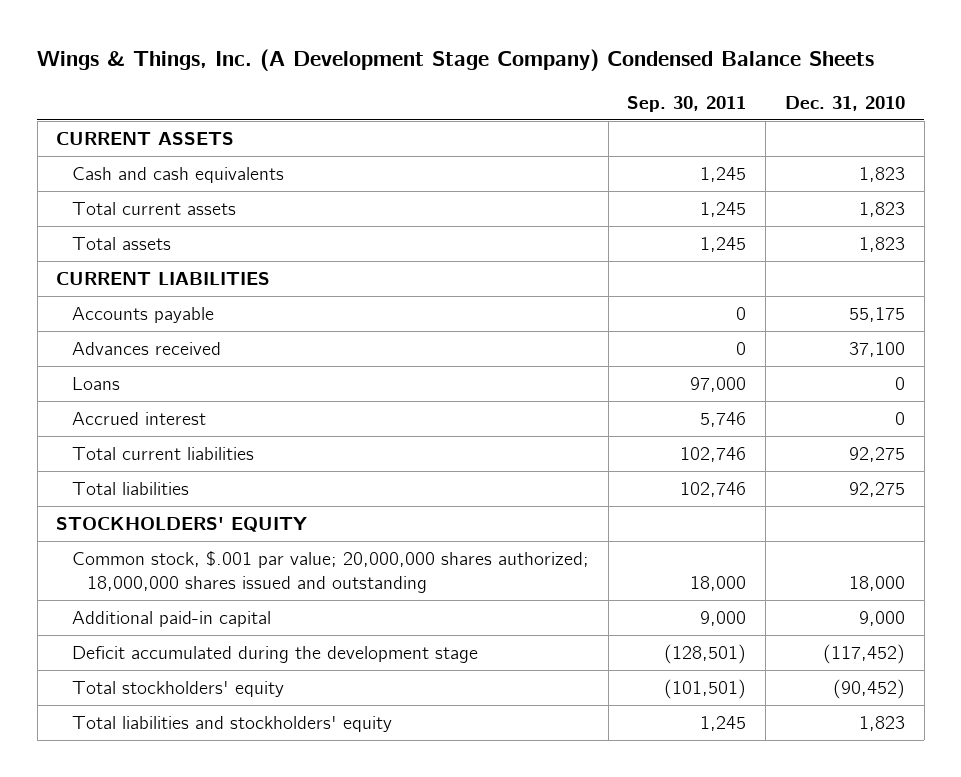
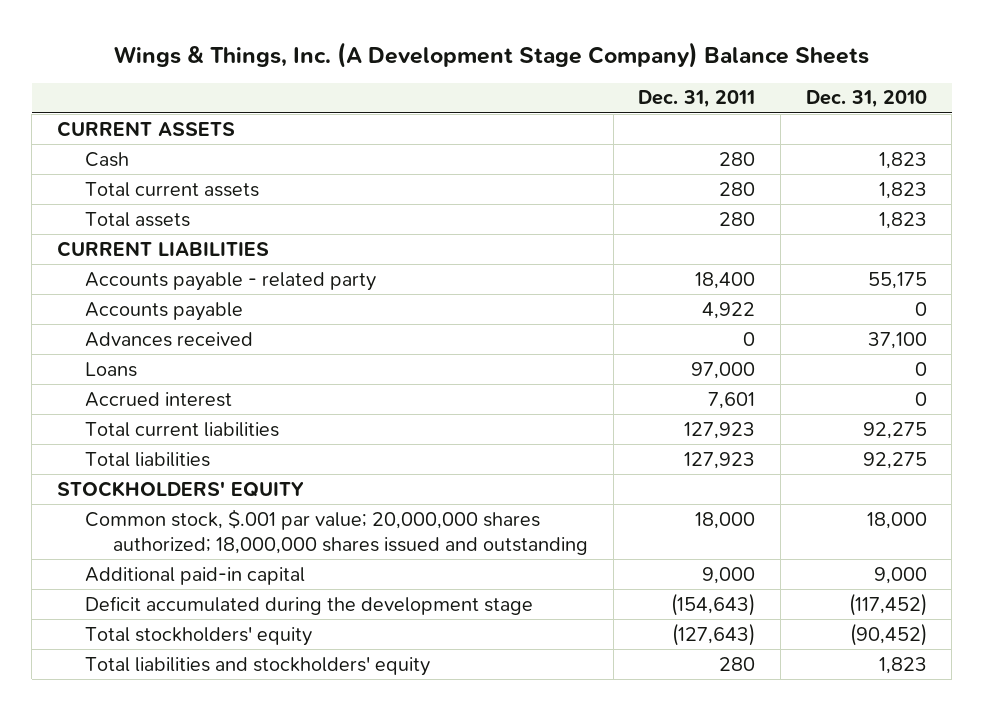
[37,48,875,71] Wings & Things, Inc. (A Development Stage Company) Condensed Balance Sheets -> [113,41,869,68] Wings & Things, Inc. (A Development Stage Company) Balance Sheets
[627,95,747,112] Sep. 30, 2011 -> none
none -> [638,90,756,109] Dec. 31, 2011
[71,167,284,184] Cash and cash equivalents -> [84,151,129,167] Cash
none -> [84,271,376,291] Accounts payable - related party
[848,307,905,323] 55,175 -> [914,301,927,316] 0

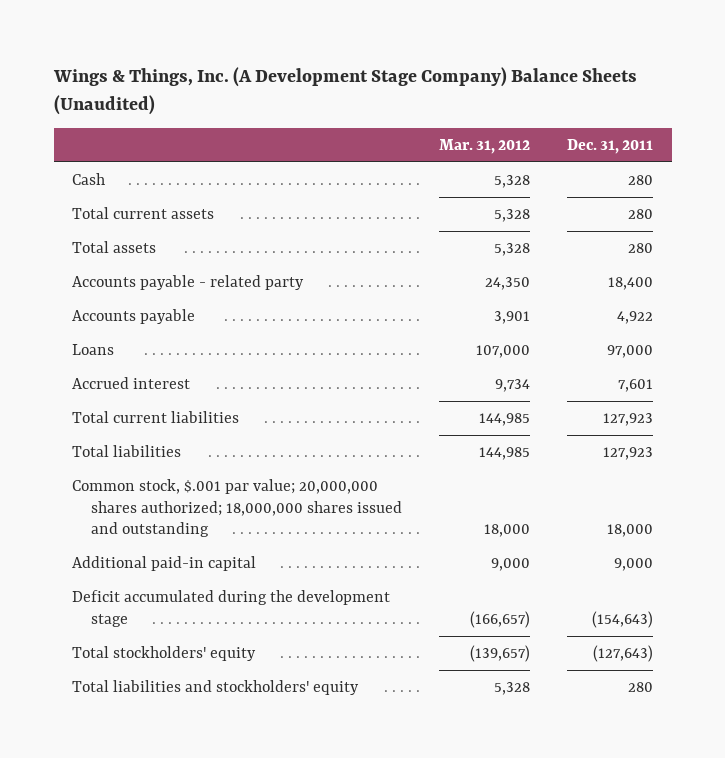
[113,41,869,68] Wings & Things, Inc. (A Development Stage Company) Balance Sheets -> [52,66,637,115] Wings & Things, Inc. (A Development Stage Company) Balance Sheets (Unaudited)
[805,90,927,109] Dec. 31, 2010 -> none
none -> [438,139,530,155] Mar. 31, 2012
[56,120,235,137] CURRENT ASSETS -> none
[56,240,269,257] CURRENT LIABILITIES -> none
[84,331,253,347] Advances received -> none
[56,480,304,497] STOCKHOLDERS' EQUITY -> none

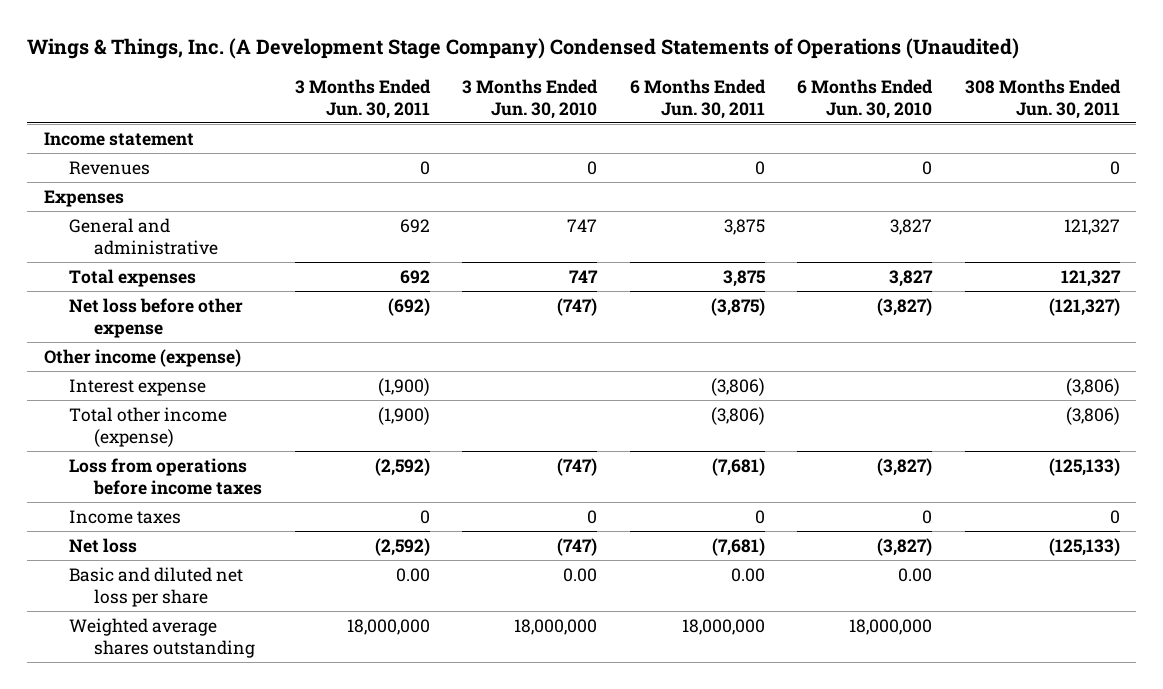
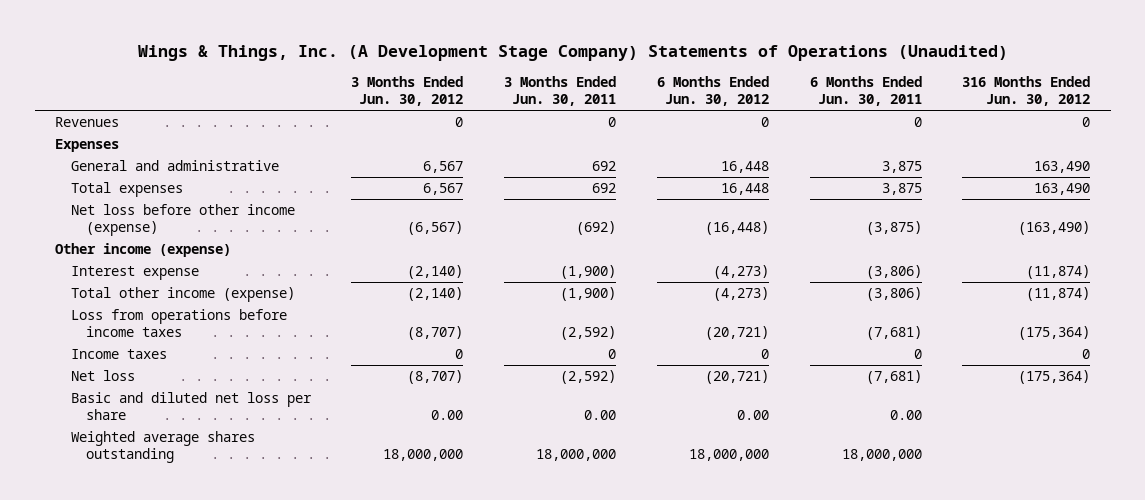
[27,38,1020,60] Wings & Things, Inc. (A Development Stage Company) Condensed Statements of Operations (Unaudited) -> [137,44,1008,61] Wings & Things, Inc. (A Development Stage Company) Statements of Operations (Unaudited)
[462,78,599,119] 3 Months Ended Jun. 30, 2010 -> none
[797,78,934,119] 6 Months Ended Jun. 30, 2010 -> none
[964,78,1121,119] 308 Months Ended Jun. 30, 2011 -> none
none -> [351,75,464,107] 3 Months Ended Jun. 30, 2012
none -> [656,75,769,107] 6 Months Ended Jun. 30, 2012
none -> [962,75,1091,107] 316 Months Ended Jun. 30, 2012
[43,131,194,146] Income statement -> none
[68,297,243,338] Net loss before other expense -> [70,204,295,237] Net loss before other income (expense)

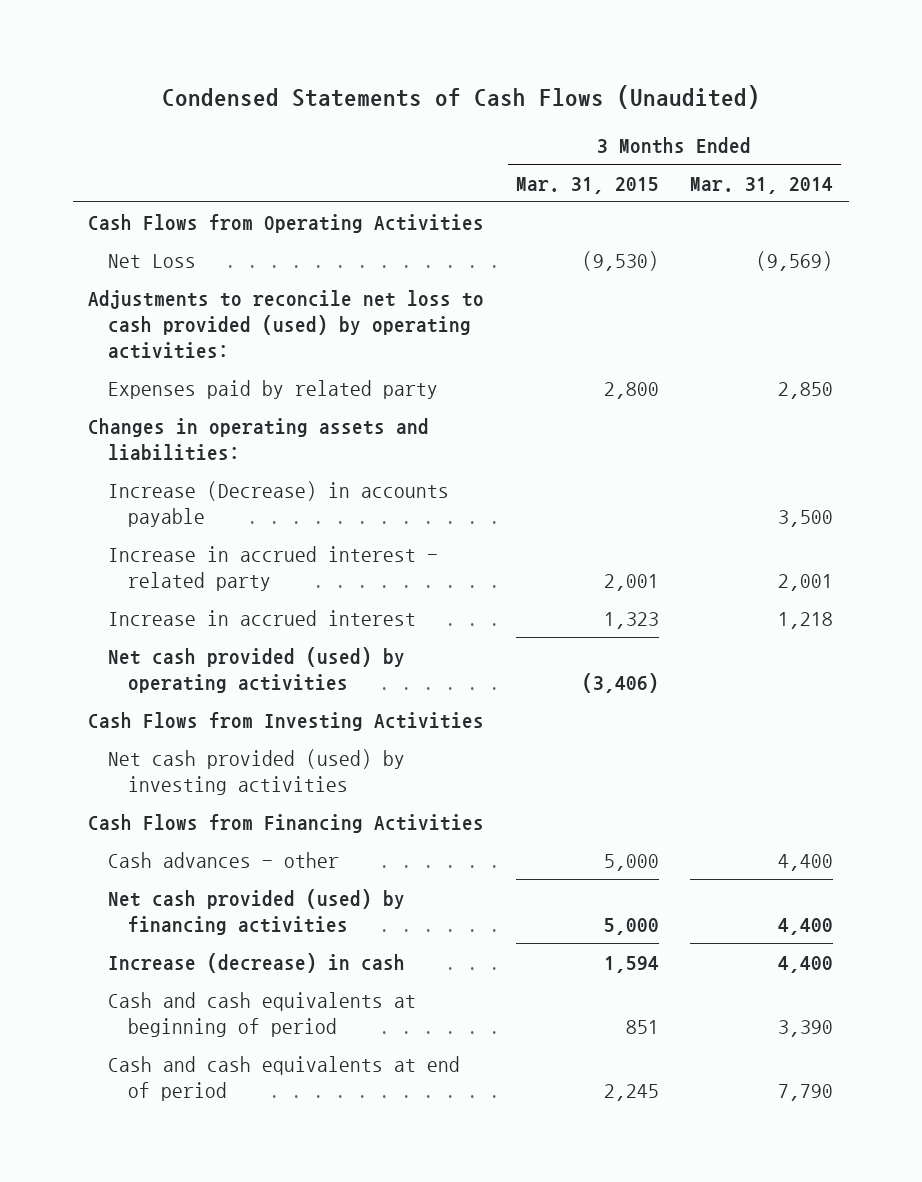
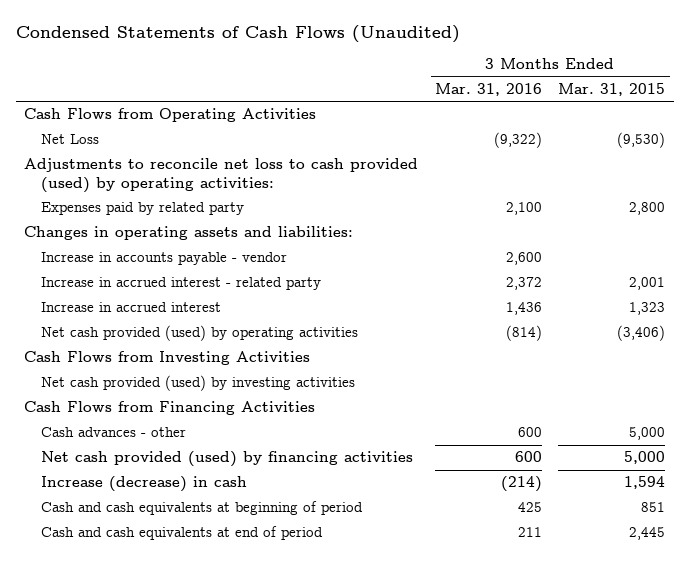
[690,176,834,194] Mar. 31, 2014 -> none
none -> [434,83,542,97] Mar. 31, 2016
[108,480,450,527] Increase (Decrease) in accounts payable -> [40,252,287,266] Increase in accounts payable - vendor
[603,1083,659,1101] 2,245 -> [629,527,666,541] 2,445

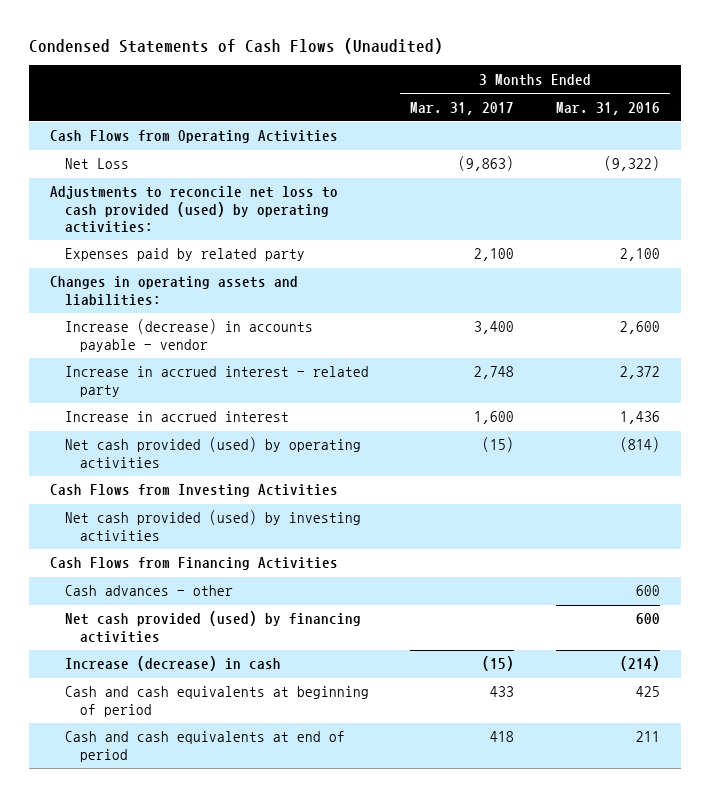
[558,83,666,97] Mar. 31, 2015 -> none
none -> [410,101,515,115] Mar. 31, 2017
[40,252,287,266] Increase in accounts payable - vendor -> [64,319,313,352] Increase (decrease) in accounts payable - vendor

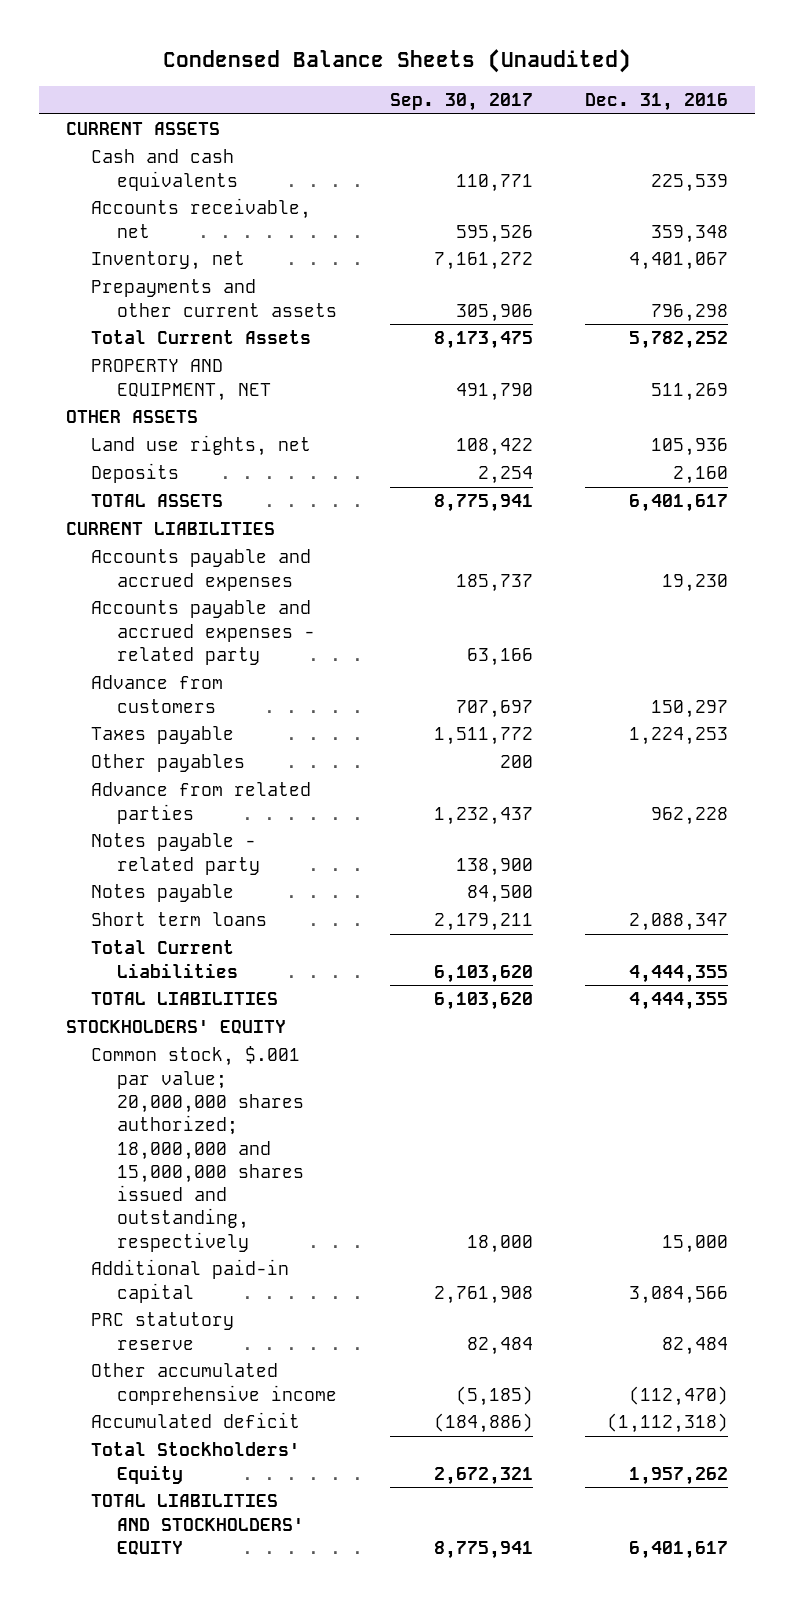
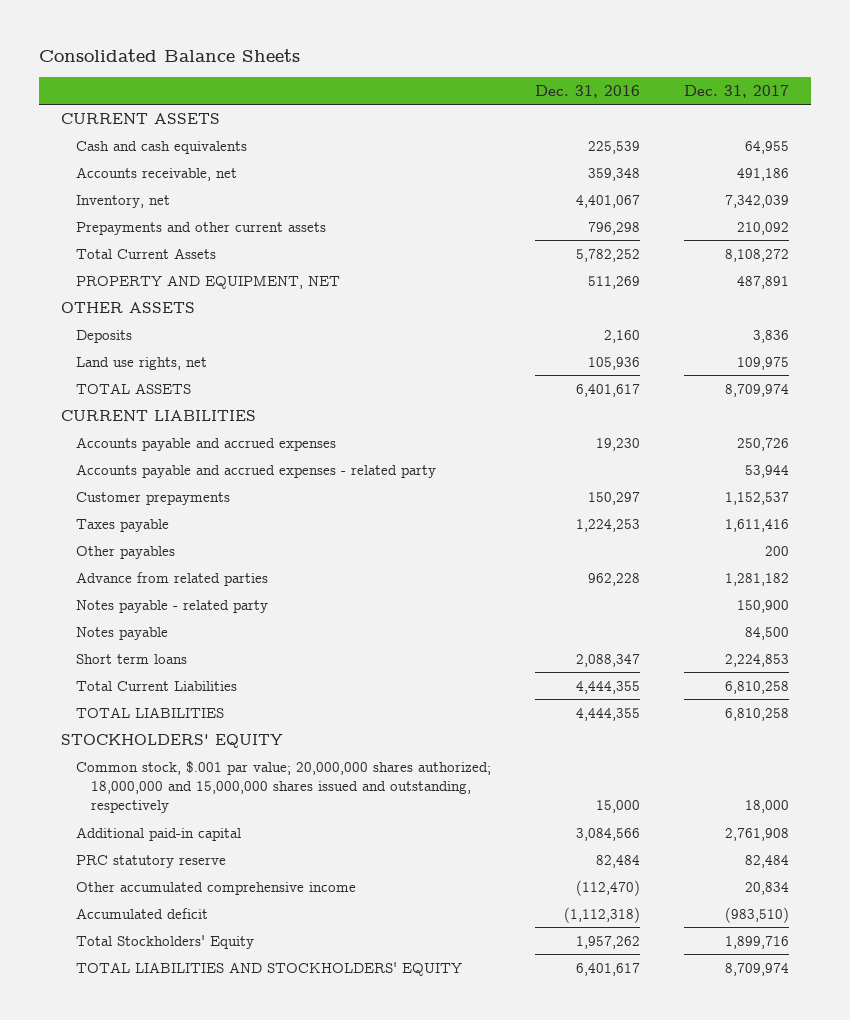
[163,49,632,74] Condensed Balance Sheets (Unaudited) -> [38,49,300,63] Consolidated Balance Sheets
[389,93,533,112] Sep. 30, 2017 -> none
none -> [683,84,789,98] Dec. 31, 2017
[91,435,312,457] Land use rights, net -> [76,356,208,370] Land use rights, net
[91,675,224,713] Advance from customers -> [76,491,231,505] Customer prepayments

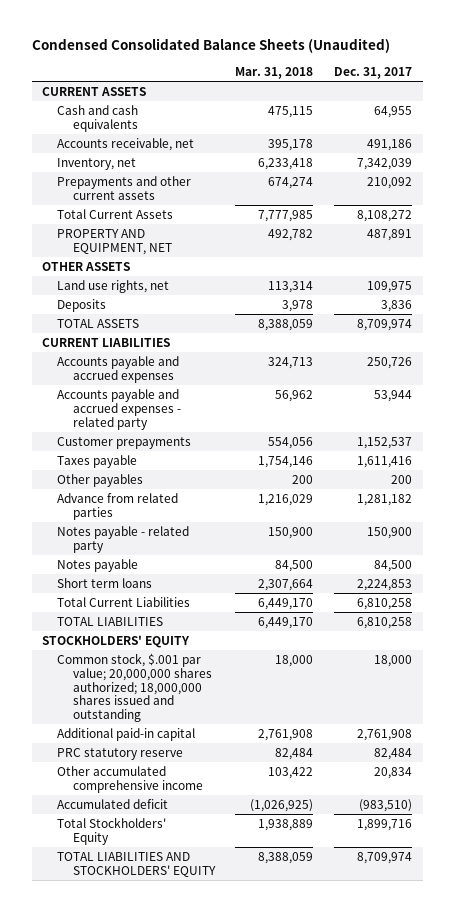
[38,49,300,63] Consolidated Balance Sheets -> [31,38,390,54] Condensed Consolidated Balance Sheets (Unaudited)
[534,84,640,98] Dec. 31, 2016 -> none
none -> [235,67,314,80] Mar. 31, 2018
[76,329,133,343] Deposits -> [57,298,107,312] Deposits
[76,760,492,814] Common stock, $.001 par value; 20,000,000 shares authorized; 18,000,000 and 15,000,000 shares issued and outstanding, respectively -> [57,652,212,723] Common stock, $.001 par value; 20,000,000 shares authorized; 18,000,000 shares issued and outstanding

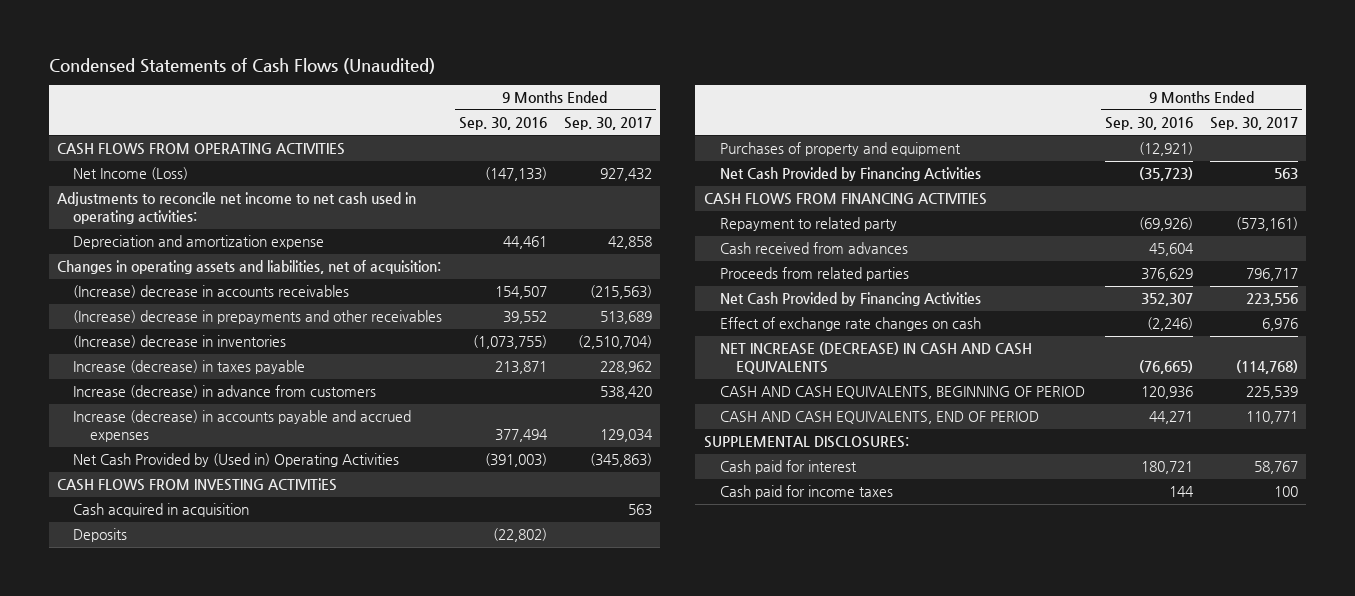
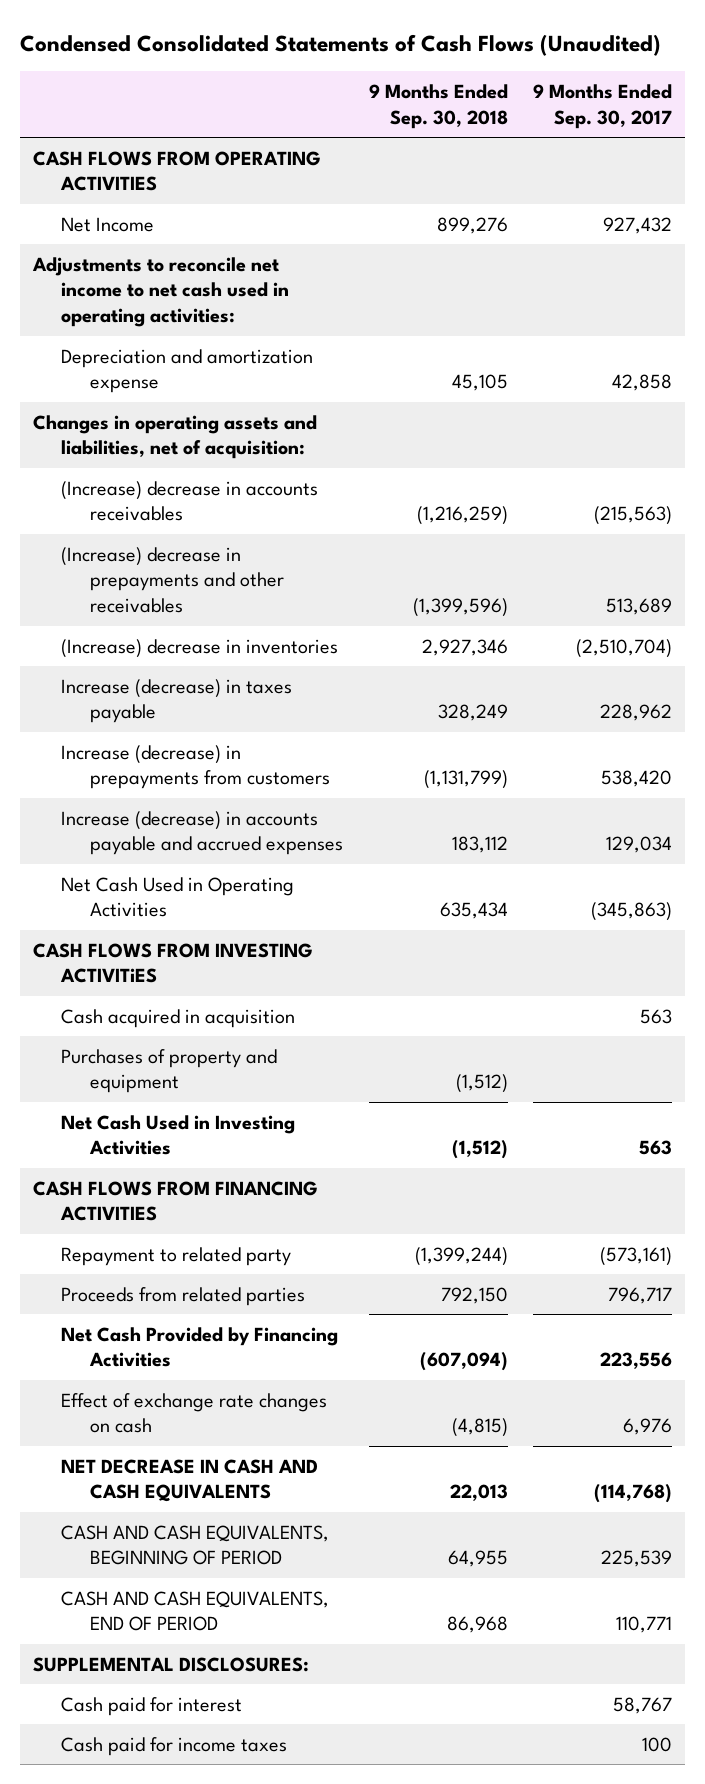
[48,57,435,74] Condensed Statements of Cash Flows (Unaudited) -> [20,34,662,57] Condensed Consolidated Statements of Cash Flows (Unaudited)
[459,117,548,131] Sep. 30, 2016 -> none
none -> [368,84,508,129] 9 Months Ended Sep. 30, 2018
[73,167,189,181] Net Income (Loss) -> [61,216,155,232] Net Income
[73,385,377,399] Increase (decrease) in advance from customers -> [61,744,330,790] Increase (decrease) in prepayments from customers
[73,453,400,468] Net Cash Provided by (Used in) Operating Activities -> [61,876,295,918] Net Cash Used in Operating Activities
[73,528,128,543] Deposits -> none
[719,167,981,182] Net Cash Provided by Financing Activities -> [61,1114,296,1156] Net Cash Used in Investing Activities
[719,242,908,255] Cash received from advances -> none
[719,342,1032,375] NET INCREASE (DECREASE) IN CASH AND CASH EQUIVALENTS -> [61,1458,319,1503] NET DECREASE IN CASH AND CASH EQUIVALENTS

